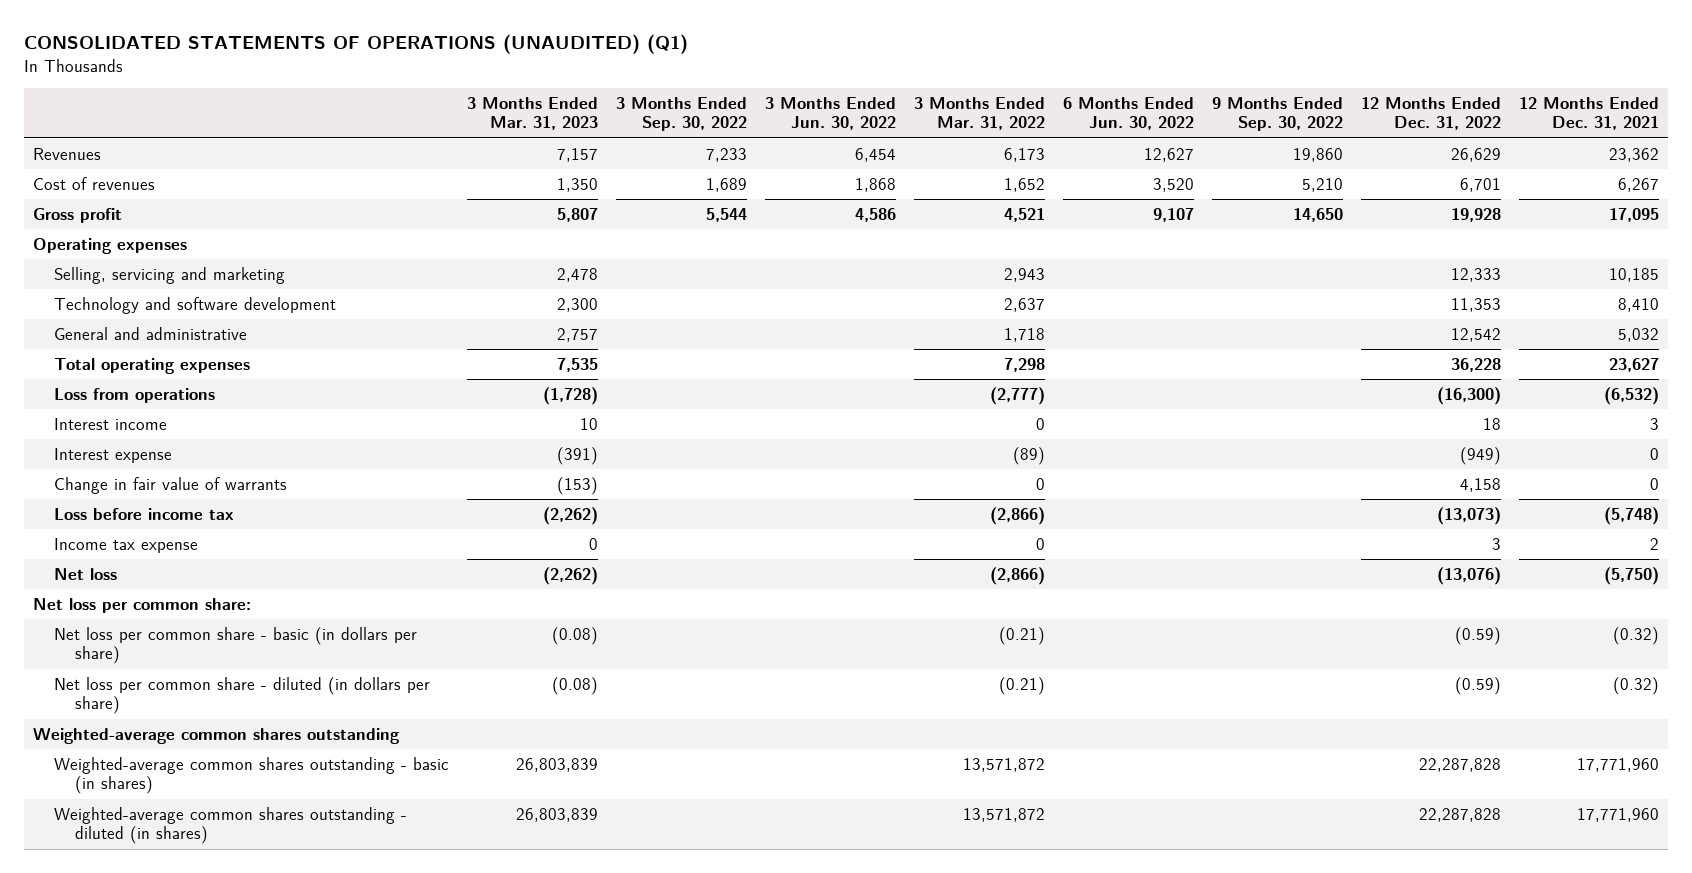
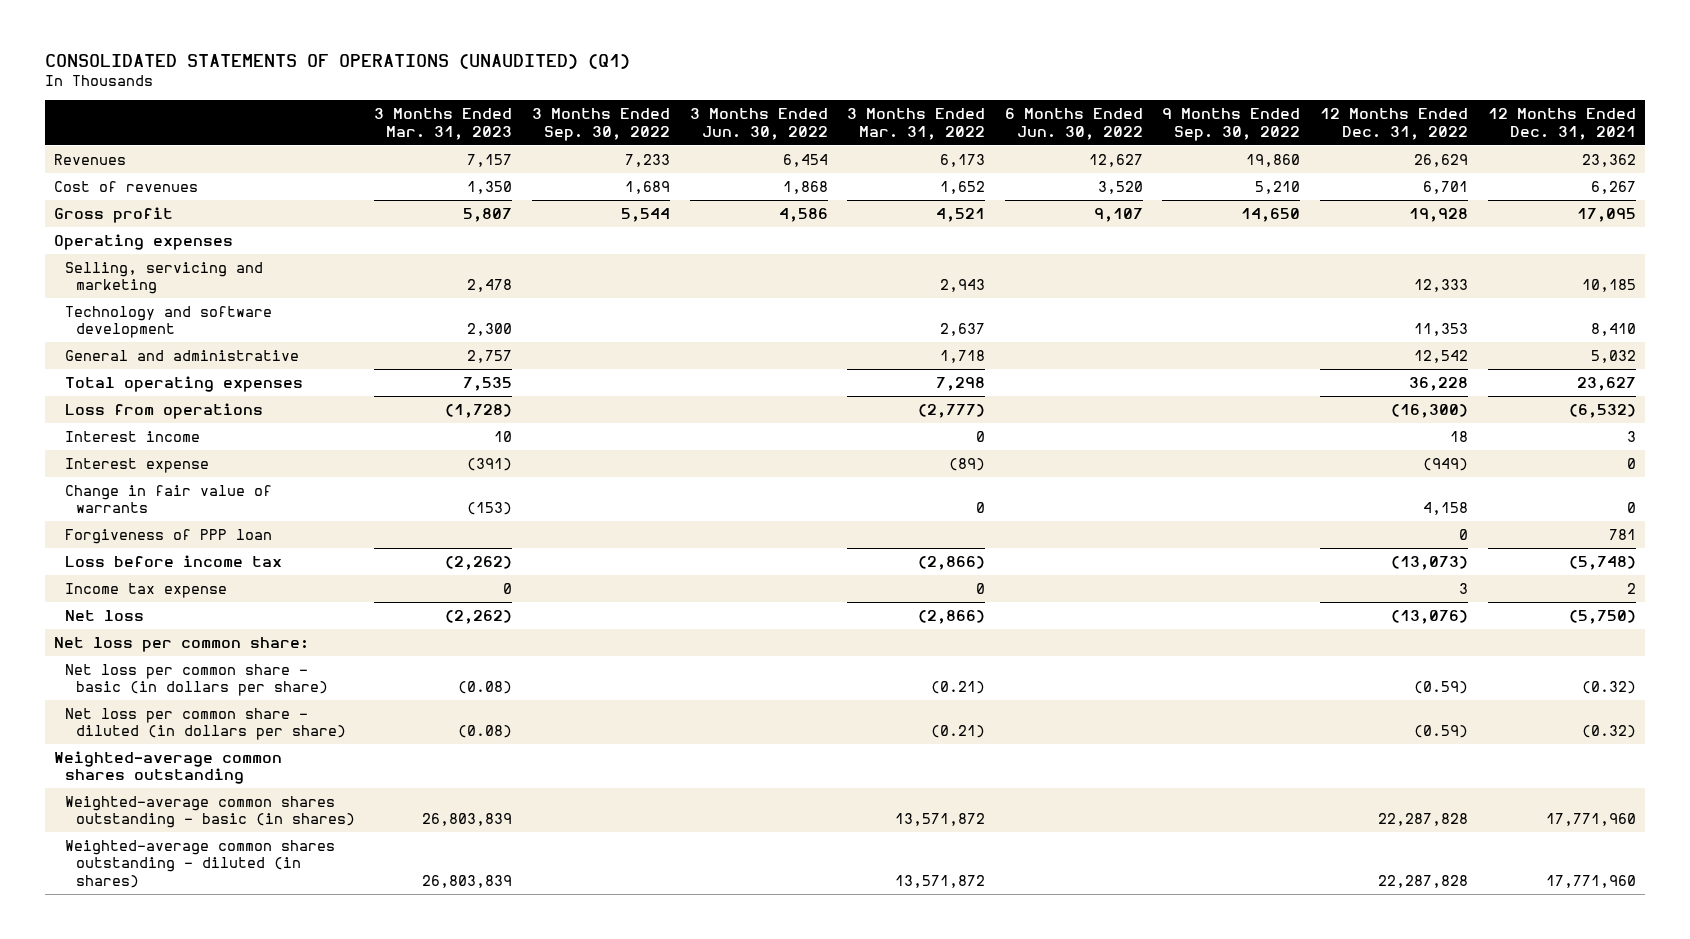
none -> [65,528,273,544] Forgiveness of PPP loan

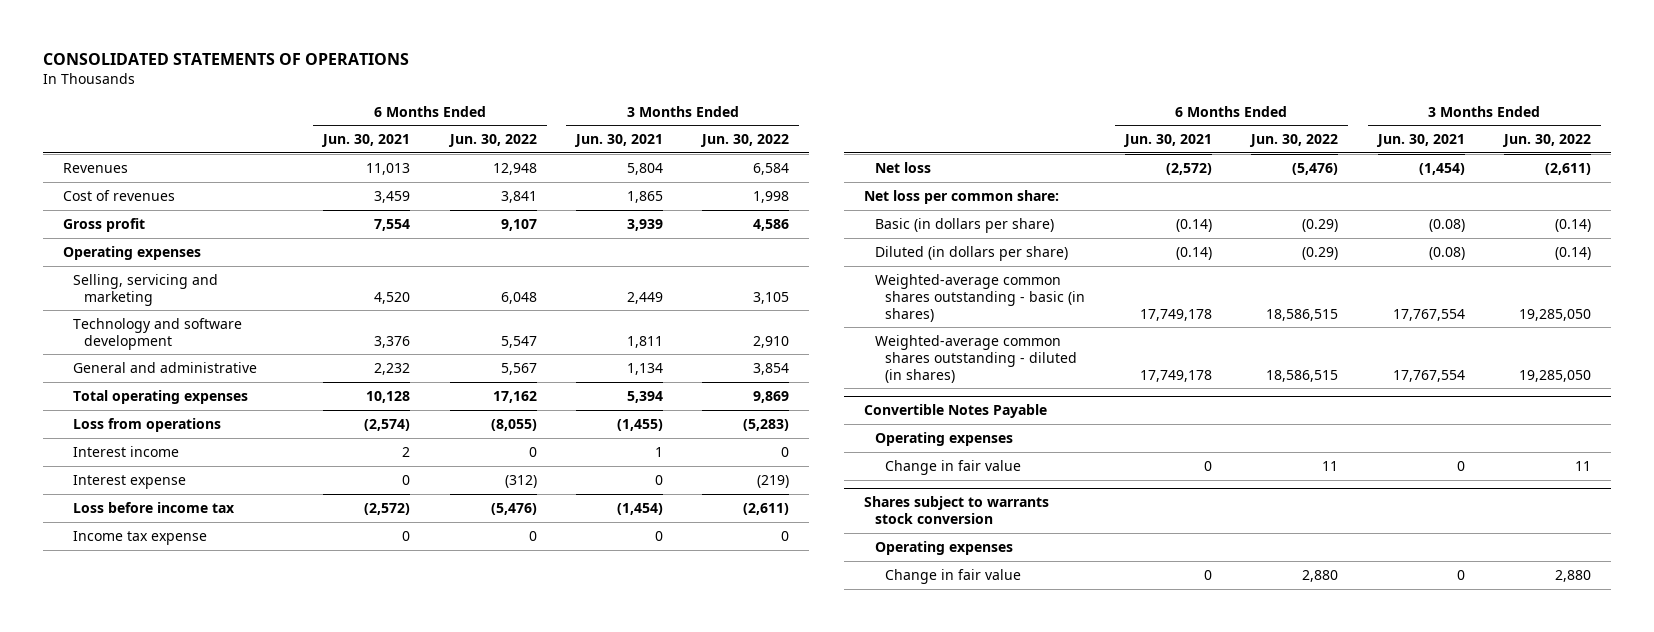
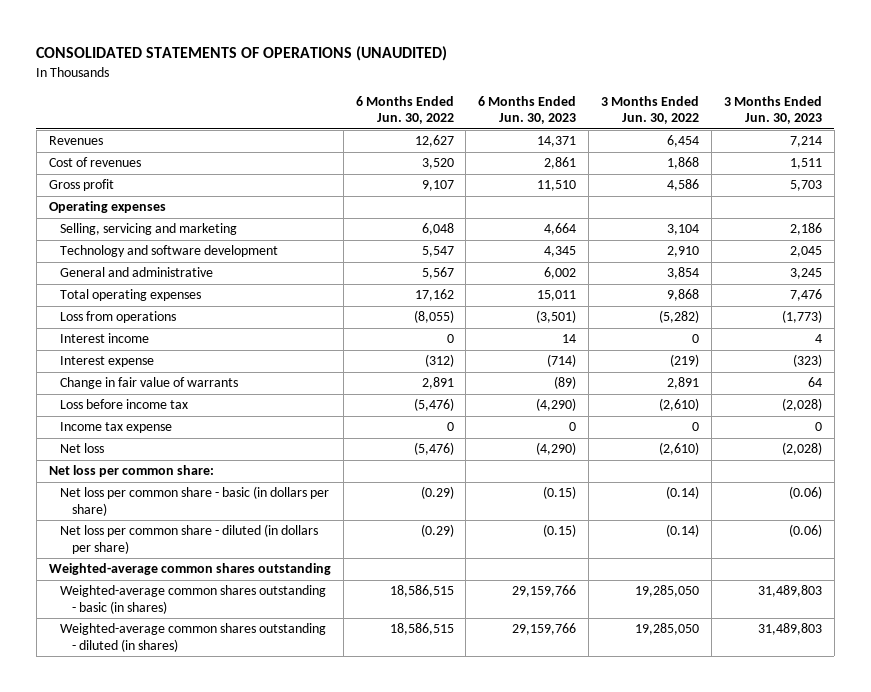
[42,52,409,65] CONSOLIDATED STATEMENTS OF OPERATIONS -> [36,45,448,61] CONSOLIDATED STATEMENTS OF OPERATIONS (UNAUDITED)
[321,134,411,148] Jun. 30, 2021 -> none
[574,134,664,148] Jun. 30, 2021 -> none
none -> [478,95,577,125] 6 Months Ended Jun. 30, 2023
none -> [723,95,822,125] 3 Months Ended Jun. 30, 2023
[492,162,537,175] 12,948 -> [414,135,454,148] 12,627
[753,162,790,175] 6,584 -> [667,135,700,148] 6,454
[500,190,537,203] 3,841 -> [421,158,454,170] 3,520
[753,190,790,203] 1,998 -> [667,157,700,170] 1,868
[753,291,790,304] 3,105 -> [667,224,700,236] 3,104
[753,390,790,403] 9,869 -> [667,289,700,302] 9,868
[743,418,790,431] (5,283) -> [659,310,700,324] (5,282)
none -> [60,377,239,390] Change in fair value of warrants
[743,502,790,515] (2,611) -> [659,398,700,412] (2,610)
[1544,162,1591,175] (2,611) -> [659,442,700,456] (2,610)
[874,217,1054,233] Basic (in dollars per share) -> [60,486,330,516] Net loss per common share - basic (in dollars per share)
[874,245,1068,261] Diluted (in dollars per share) -> [60,524,319,554] Net loss per common share - diluted (in dollars per share)
none -> [48,563,331,576] Weighted-average common shares outstanding
[864,404,1048,419] Convertible Notes Payable -> none
[874,431,1013,446] Operating expenses -> none
[885,459,1022,475] Change in fair value -> none
[864,496,1050,525] Shares subject to warrants stock conversion -> none
[874,540,1013,555] Operating expenses -> none
[885,568,1022,584] Change in fair value -> none

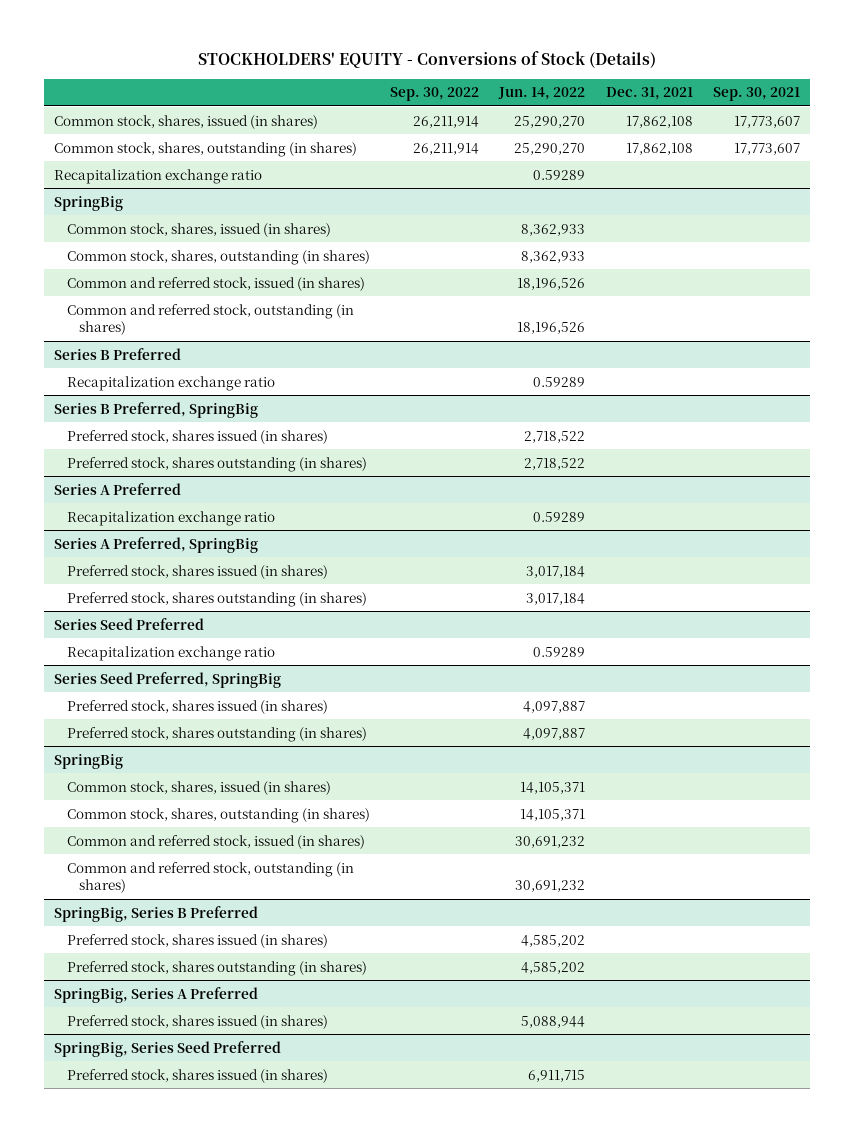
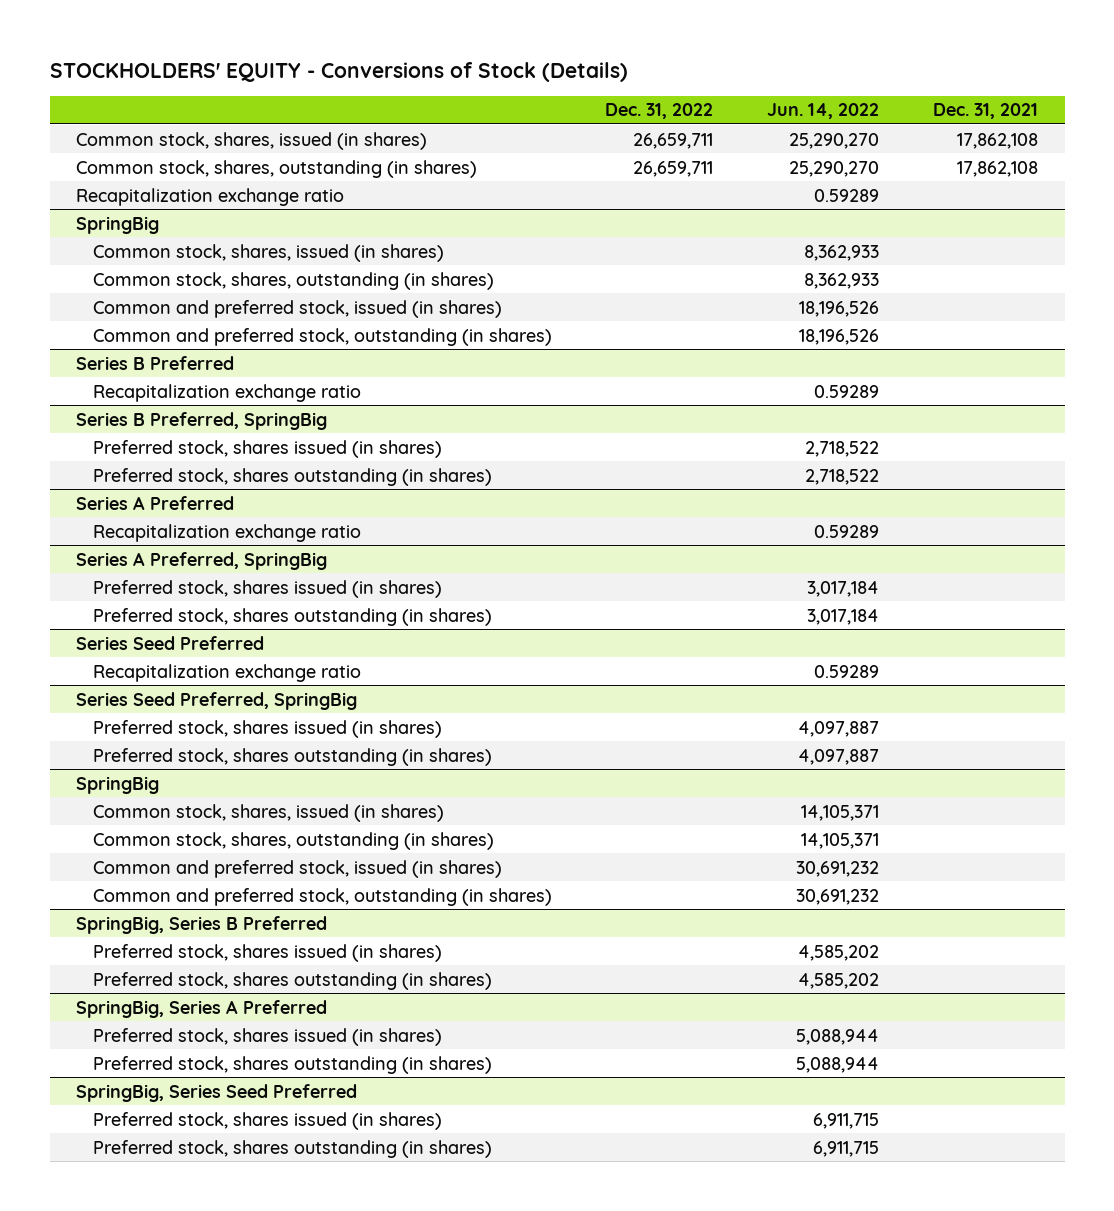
[390,87,480,102] Sep. 30, 2022 -> none
[713,87,801,102] Sep. 30, 2021 -> none
none -> [605,103,714,120] Dec. 31, 2022
[66,276,365,291] Common and referred stock, issued (in shares) -> [92,299,502,318] Common and preferred stock, issued (in shares)
[66,303,354,335] Common and referred stock, outstanding (in shares) -> [92,327,552,346] Common and preferred stock, outstanding (in shares)
[66,834,365,849] Common and referred stock, issued (in shares) -> [92,859,502,878] Common and preferred stock, issued (in shares)
[66,861,354,893] Common and referred stock, outstanding (in shares) -> [92,887,552,906] Common and preferred stock, outstanding (in shares)
none -> [92,1055,492,1074] Preferred stock, shares outstanding (in shares)
none -> [92,1139,492,1158] Preferred stock, shares outstanding (in shares)

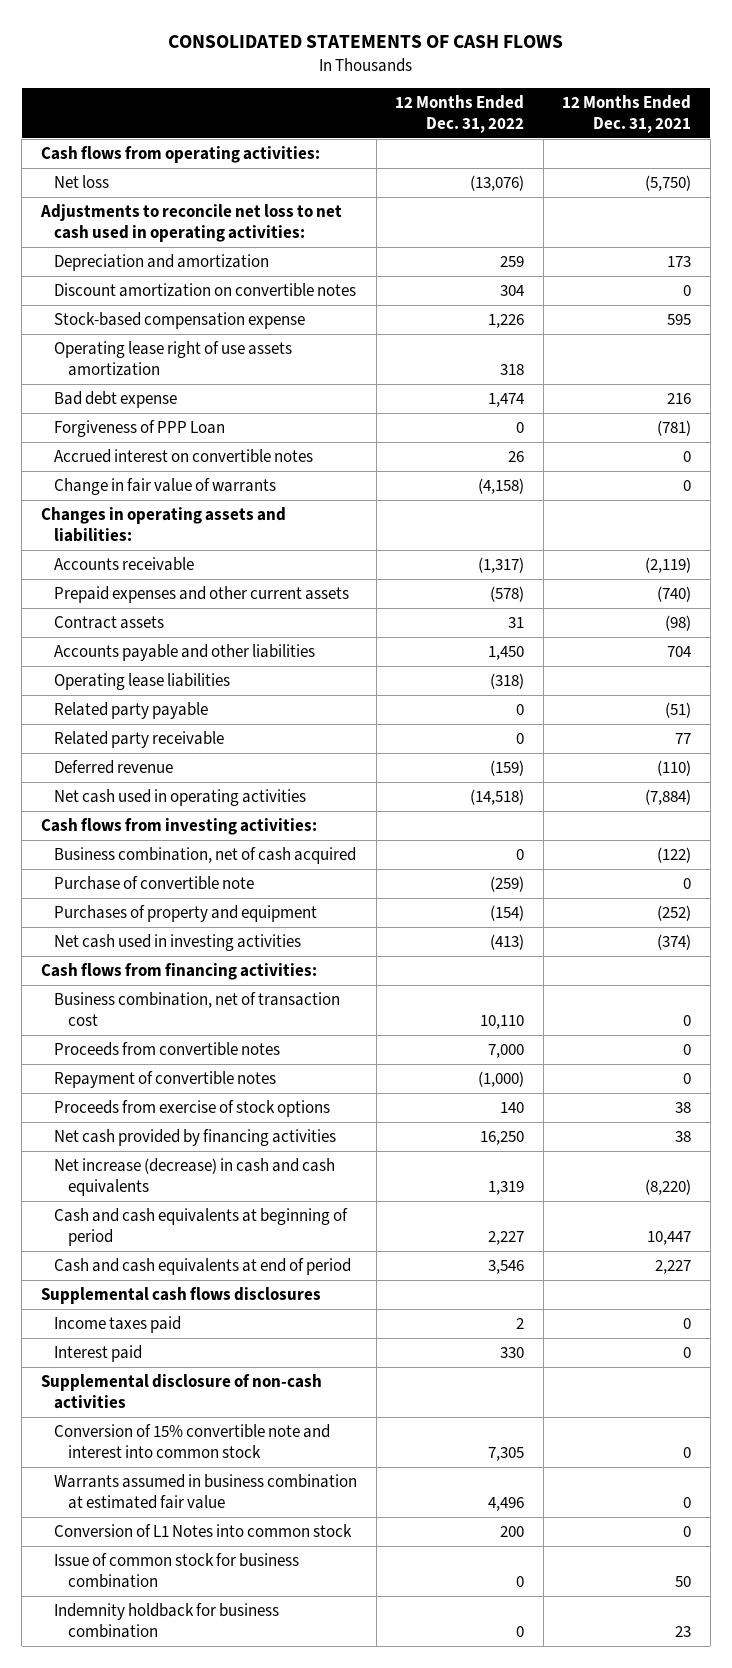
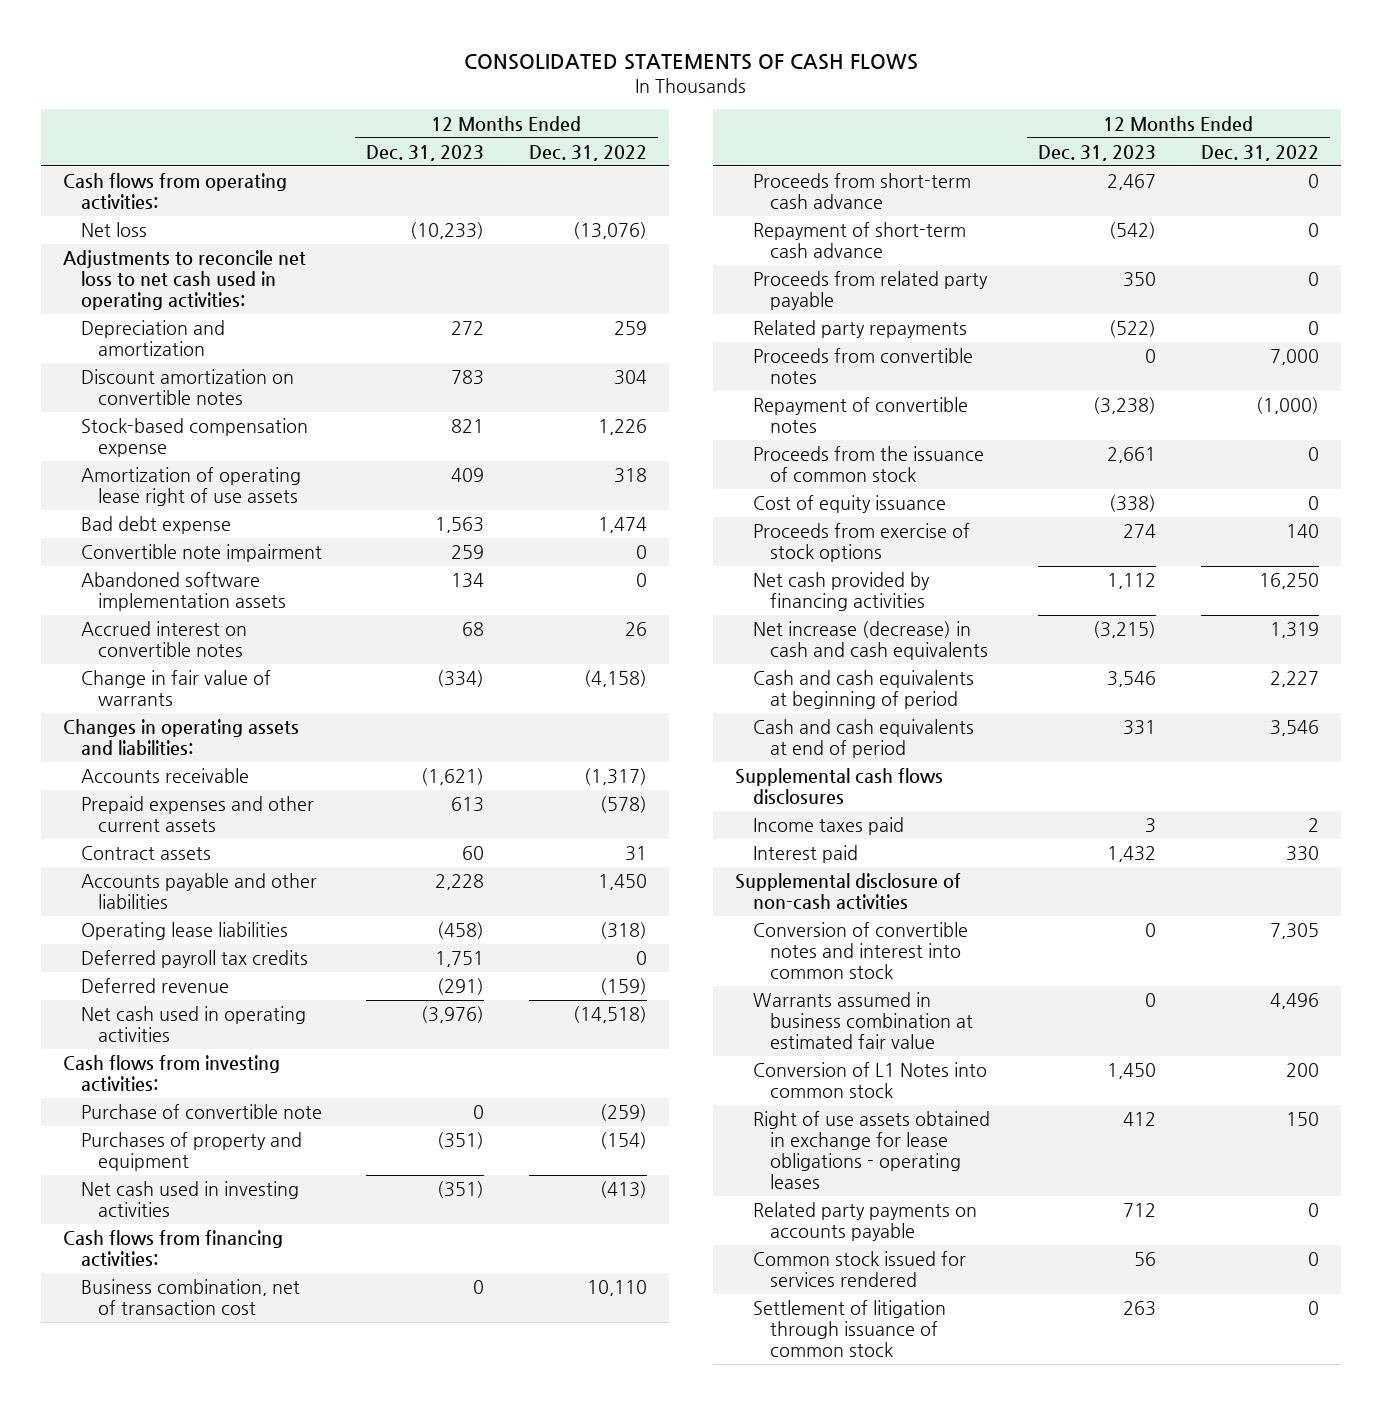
[562,94,692,133] 12 Months Ended Dec. 31, 2021 -> none
none -> [366,144,485,161] Dec. 31, 2023
[54,340,293,377] Operating lease right of use assets amortization -> [80,467,301,507] Amortization of operating lease right of use assets
[54,419,226,437] Forgiveness of PPP Loan -> none
none -> [80,544,322,563] Convertible note impairment
none -> [80,572,287,612] Abandoned software implementation assets
[54,701,209,719] Related party payable -> none
[54,730,225,748] Related party receivable -> none
none -> [80,950,308,969] Deferred payroll tax credits
[54,846,357,864] Business combination, net of cash acquired -> none
none -> [752,173,971,210] Proceeds from short-term cash advance
none -> [752,222,966,259] Repayment of short-term cash advance
none -> [752,271,988,311] Proceeds from related party payable
none -> [752,320,967,339] Related party repayments
none -> [752,446,984,483] Proceeds from the issuance of common stock
none -> [752,495,946,514] Cost of equity issuance
[54,1423,331,1459] Conversion of 15% convertible note and interest into common stock -> [752,922,968,979] Conversion of convertible notes and interest into common stock
[54,1552,300,1589] Issue of common stock for business combination -> none
[54,1602,280,1639] Indemnity holdback for business combination -> none
none -> [752,1111,990,1189] Right of use assets obtained in exchange for lease obligations - operating leases
none -> [752,1202,977,1242] Related party payments on accounts payable
none -> [752,1251,966,1288] Common stock issued for services rendered
none -> [752,1300,946,1357] Settlement of litigation through issuance of common stock

